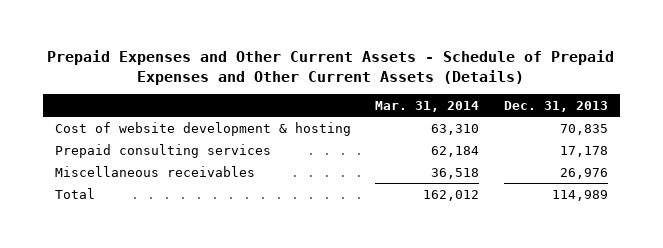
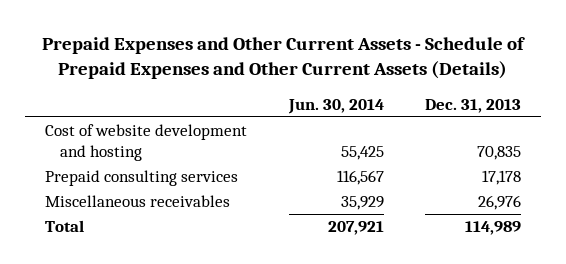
[375,100,480,112] Mar. 31, 2014 -> none
none -> [287,98,384,114] Jun. 30, 2014
[55,121,352,136] Cost of website development & hosting -> [45,124,248,161] Cost of website development and hosting

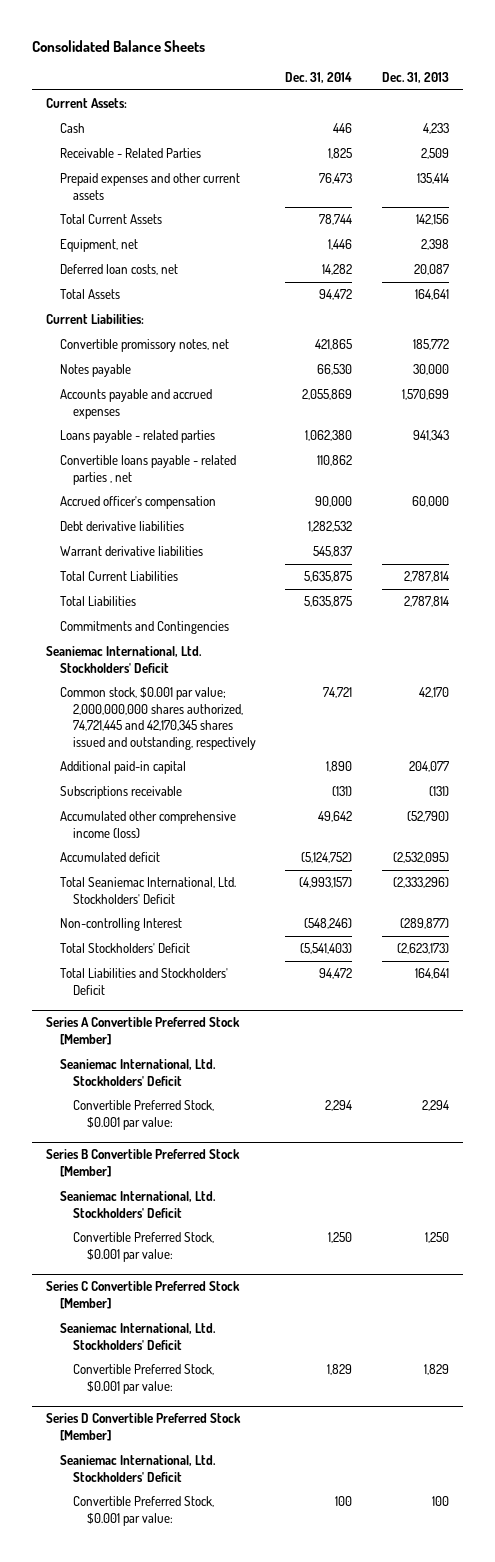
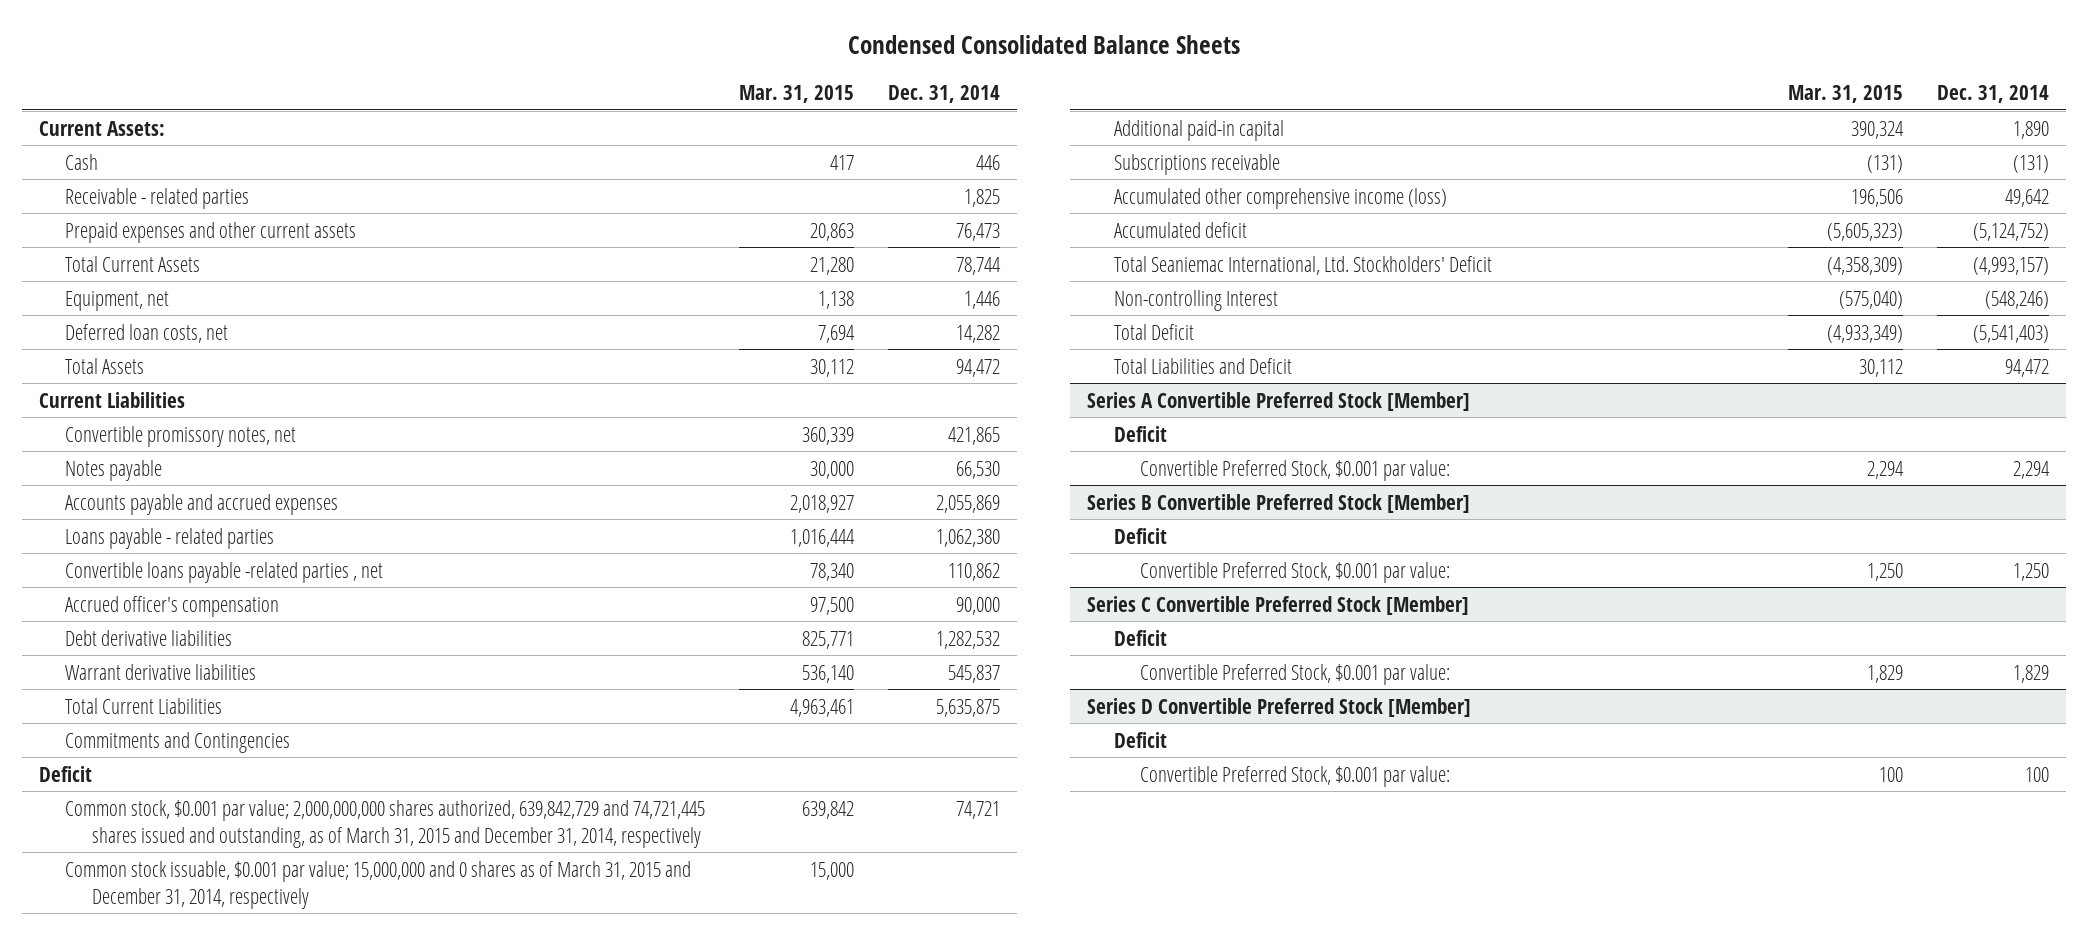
[31,40,205,53] Consolidated Balance Sheets -> [847,35,1240,55] Condensed Consolidated Balance Sheets
[381,72,449,84] Dec. 31, 2013 -> none
none -> [739,85,855,104] Mar. 31, 2015
[59,148,201,159] Receivable - Related Parties -> [65,187,250,209] Receivable - related parties
[46,314,145,325] Current Liabilities: -> [38,391,185,408] Current Liabilities
[59,455,236,485] Convertible loans payable - related parties , net -> [65,561,384,583] Convertible loans payable -related parties , net
[59,596,136,607] Total Liabilities -> none
[46,646,203,673] Seaniemac International, Ltd. Stockholders' Deficit -> none
none -> [38,765,92,782] Deficit
[59,687,257,750] Common stock, $0.001 par value; 2,000,000,000 shares authorized, 74,721,445 and 42,170,345 shares issued and outstanding, respectively -> [65,799,706,848] Common stock, $0.001 par value; 2,000,000,000 shares authorized, 639,842,729 and 74,721,445 shares issued and outstanding, as of March 31, 2015 and December 31, 2014, respectively
none -> [65,860,692,909] Common stock issuable, $0.001 par value; 15,000,000 and 0 shares as of March 31, 2015 and December 31, 2014, respectively
[59,943,190,954] Total Stockholders' Deficit -> [1113,323,1194,340] Total Deficit
[59,968,228,995] Total Liabilities and Stockholders' Deficit -> [1113,357,1292,374] Total Liabilities and Deficit
[59,1059,216,1086] Seaniemac International, Ltd. Stockholders' Deficit -> none
none -> [1113,425,1167,442] Deficit
[59,1191,216,1218] Seaniemac International, Ltd. Stockholders' Deficit -> none
none -> [1113,527,1167,544] Deficit
[59,1323,216,1350] Seaniemac International, Ltd. Stockholders' Deficit -> none
none -> [1113,629,1167,646] Deficit
[59,1455,216,1482] Seaniemac International, Ltd. Stockholders' Deficit -> none
none -> [1113,731,1167,748] Deficit

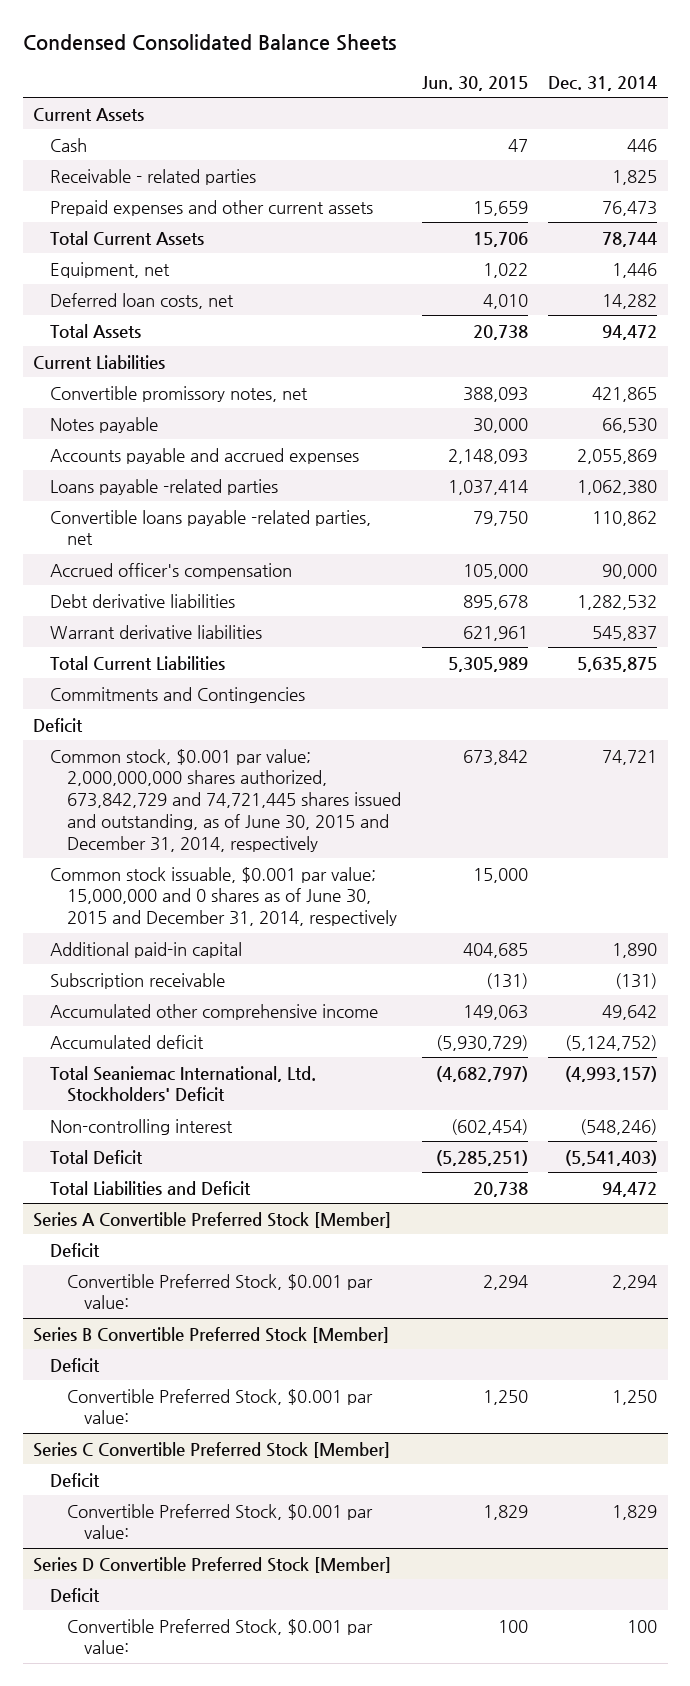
[739,85,855,104] Mar. 31, 2015 -> none
none -> [421,75,528,91] Jun. 30, 2015
[38,120,165,136] Current Assets: -> [32,107,144,121] Current Assets
[65,527,275,549] Loans payable - related parties -> [50,478,279,495] Loans payable -related parties
[65,561,384,583] Convertible loans payable -related parties , net -> [50,509,372,546] Convertible loans payable -related parties, net
[65,799,706,848] Common stock, $0.001 par value; 2,000,000,000 shares authorized, 639,842,729 and 74,721,445 shares issued and outstanding, as of March 31, 2015 and December 31, 2014, respectively -> [50,748,402,852] Common stock, $0.001 par value; 2,000,000,000 shares authorized, 673,842,729 and 74,721,445 shares issued and outstanding, as of June 30, 2015 and December 31, 2014, respectively
[65,860,692,909] Common stock issuable, $0.001 par value; 15,000,000 and 0 shares as of March 31, 2015 and December 31, 2014, respectively -> [50,866,398,927] Common stock issuable, $0.001 par value; 15,000,000 and 0 shares as of June 30, 2015 and December 31, 2014, respectively
[1113,153,1280,175] Subscriptions receivable -> [50,972,226,989] Subscription receivable
[1113,187,1447,209] Accumulated other comprehensive income (loss) -> [50,1003,379,1020] Accumulated other comprehensive income
[1113,289,1278,311] Non-controlling Interest -> [50,1118,234,1135] Non-controlling interest

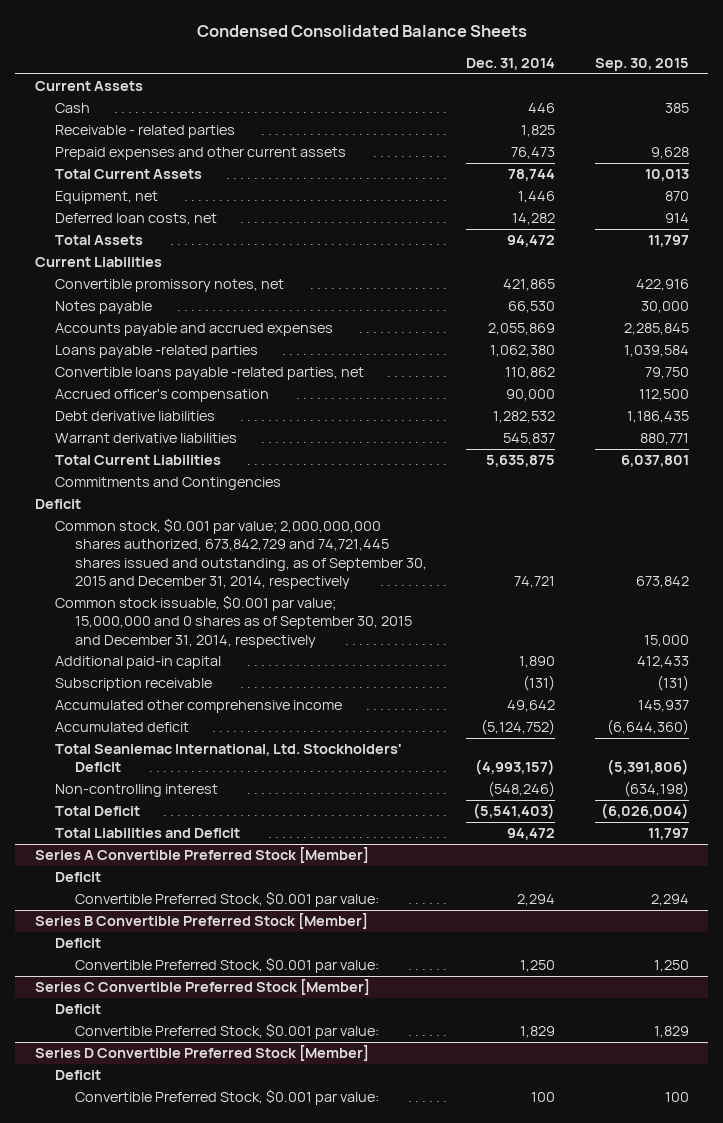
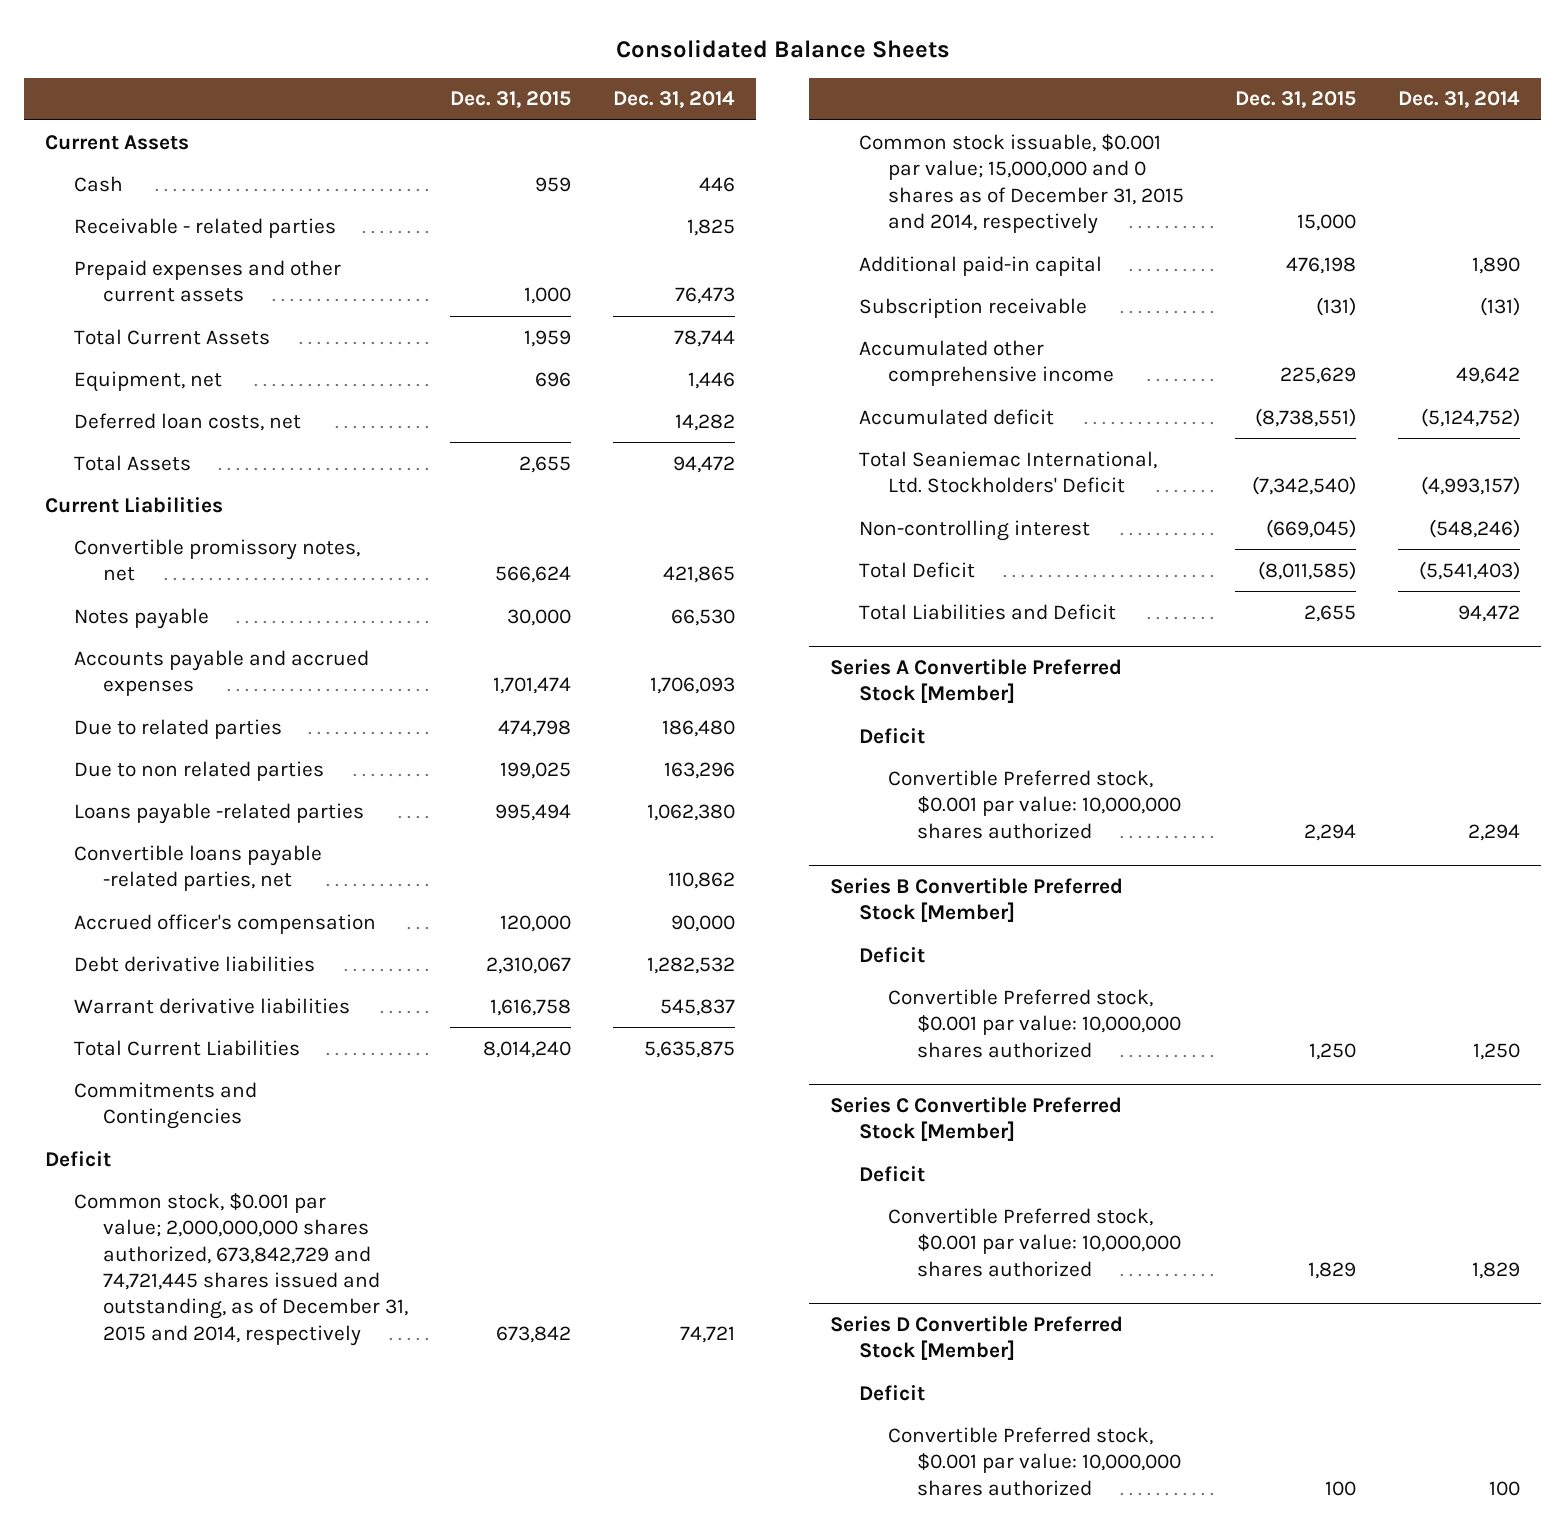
[196,25,527,38] Condensed Consolidated Balance Sheets -> [615,38,950,58] Consolidated Balance Sheets
[594,57,689,71] Sep. 30, 2015 -> none
none -> [450,91,572,109] Dec. 31, 2015
[488,323,556,336] 2,055,869 -> [650,677,736,695] 1,706,093
none -> [74,718,283,739] Due to related parties
none -> [74,760,325,781] Due to non related parties
[55,518,428,590] Common stock, $0.001 par value; 2,000,000,000 shares authorized, 673,842,729 and 74,721,445 shares issued and outstanding, as of September 30, 2015 and December 31, 2014, respectively -> [74,1192,409,1346] Common stock, $0.001 par value; 2,000,000,000 shares authorized, 673,842,729 and 74,721,445 shares issued and outstanding, as of December 31, 2015 and 2014, respectively
[55,595,413,648] Common stock issuable, $0.001 par value; 15,000,000 and 0 shares as of September 30, 2015 and December 31, 2014, respectively -> [858,133,1185,235] Common stock issuable, $0.001 par value; 15,000,000 and 0 shares as of December 31, 2015 and 2014, respectively
[75,891,380,908] Convertible Preferred Stock, $0.001 par value: -> [888,769,1182,839] Convertible Preferred stock, $0.001 par value: 10,000,000 shares authorized
[75,957,380,974] Convertible Preferred Stock, $0.001 par value: -> [888,988,1182,1058] Convertible Preferred stock, $0.001 par value: 10,000,000 shares authorized
[75,1023,380,1040] Convertible Preferred Stock, $0.001 par value: -> [888,1207,1182,1277] Convertible Preferred stock, $0.001 par value: 10,000,000 shares authorized
[75,1089,380,1106] Convertible Preferred Stock, $0.001 par value: -> [888,1426,1182,1496] Convertible Preferred stock, $0.001 par value: 10,000,000 shares authorized

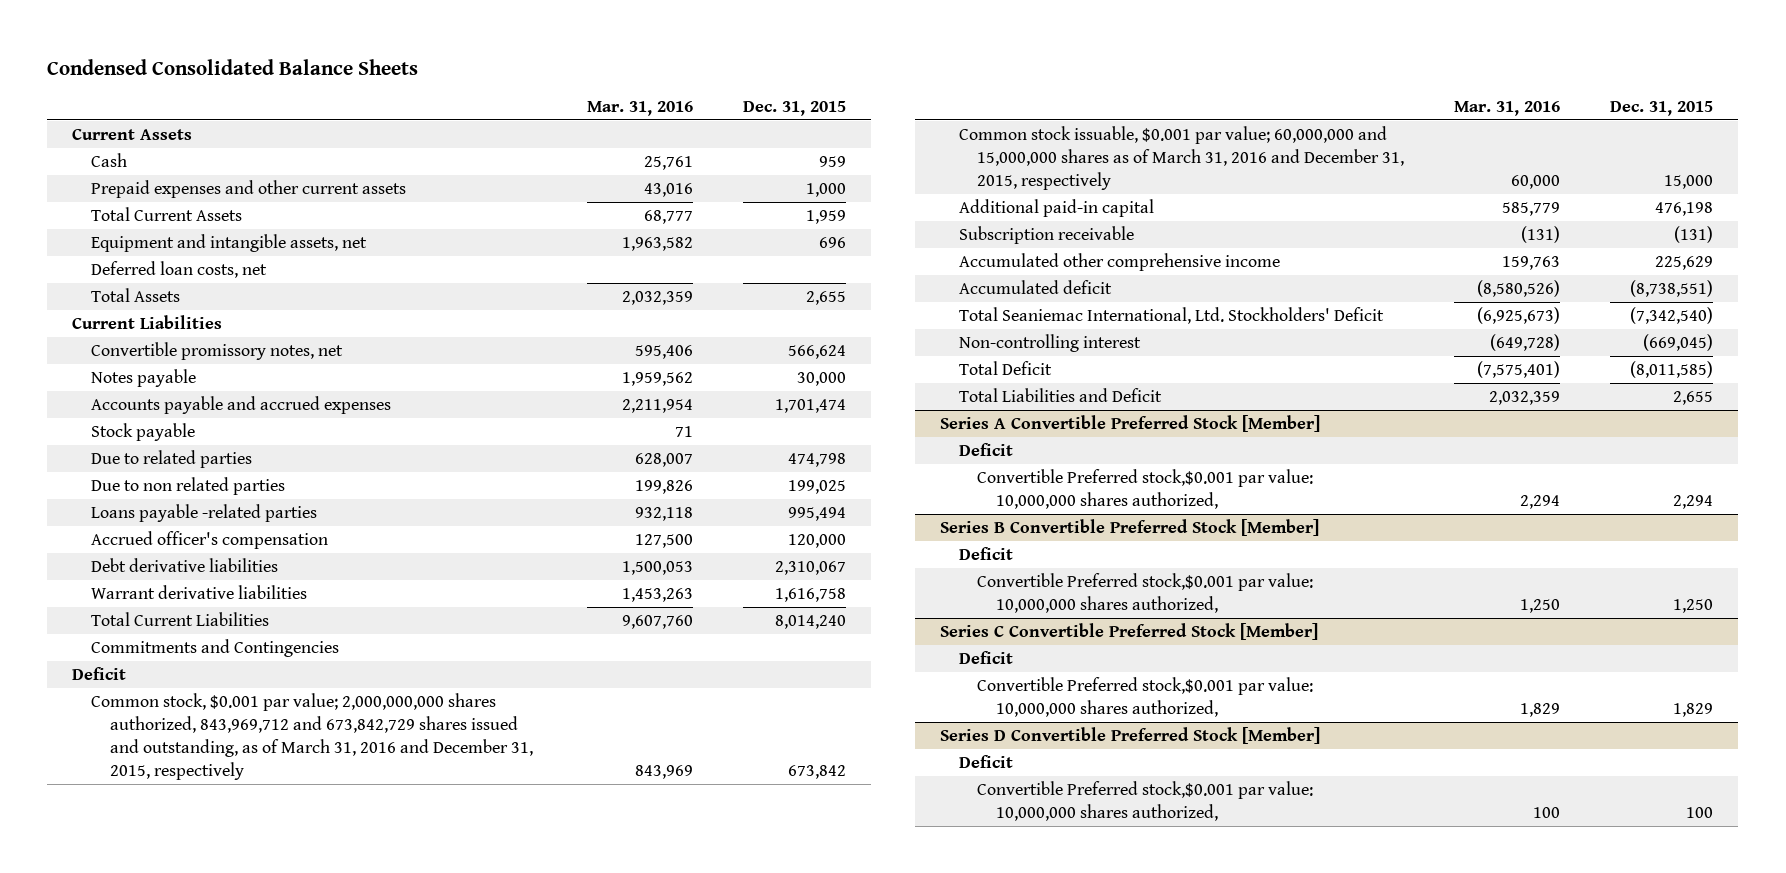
[615,38,950,58] Consolidated Balance Sheets -> [47,58,419,75] Condensed Consolidated Balance Sheets
[613,91,736,109] Dec. 31, 2014 -> none
none -> [586,100,693,116] Mar. 31, 2016
[74,217,337,238] Receivable - related parties -> none
[74,370,223,392] Equipment, net -> [91,234,368,253] Equipment and intangible assets, net
none -> [91,423,196,442] Stock payable
[74,844,323,892] Convertible loans payable -related parties, net -> none
[74,1192,409,1346] Common stock, $0.001 par value; 2,000,000,000 shares authorized, 673,842,729 and 74,721,445 shares issued and outstanding, as of December 31, 2015 and 2014, respectively -> [91,693,534,780] Common stock, $0.001 par value; 2,000,000,000 shares authorized, 843,969,712 and 673,842,729 shares issued and outstanding, as of March 31, 2016 and December 31, 2015, respectively
[858,133,1185,235] Common stock issuable, $0.001 par value; 15,000,000 and 0 shares as of December 31, 2015 and 2014, respectively -> [958,126,1405,190] Common stock issuable, $0.001 par value; 60,000,000 and 15,000,000 shares as of March 31, 2016 and December 31, 2015, respectively
[888,769,1182,839] Convertible Preferred stock, $0.001 par value: 10,000,000 shares authorized -> [977,469,1314,510] Convertible Preferred stock,$0.001 par value: 10,000,000 shares authorized,
[888,988,1182,1058] Convertible Preferred stock, $0.001 par value: 10,000,000 shares authorized -> [977,573,1314,614] Convertible Preferred stock,$0.001 par value: 10,000,000 shares authorized,
[888,1207,1182,1277] Convertible Preferred stock, $0.001 par value: 10,000,000 shares authorized -> [977,677,1314,718] Convertible Preferred stock,$0.001 par value: 10,000,000 shares authorized,
[888,1426,1182,1496] Convertible Preferred stock, $0.001 par value: 10,000,000 shares authorized -> [977,781,1314,822] Convertible Preferred stock,$0.001 par value: 10,000,000 shares authorized,

